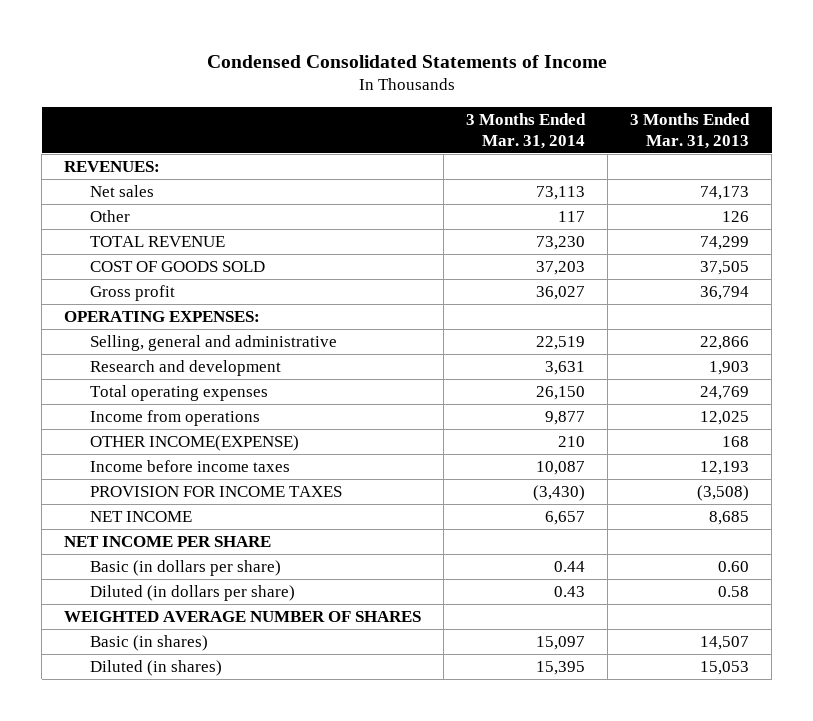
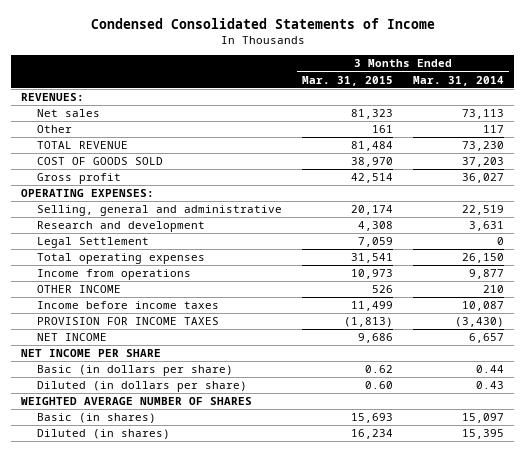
[630,113,751,149] 3 Months Ended Mar. 31, 2013 -> none
none -> [301,75,393,86] Mar. 31, 2015
none -> [36,237,149,249] Legal Settlement
[90,435,300,452] OTHER INCOME(EXPENSE) -> [36,285,121,294] OTHER INCOME

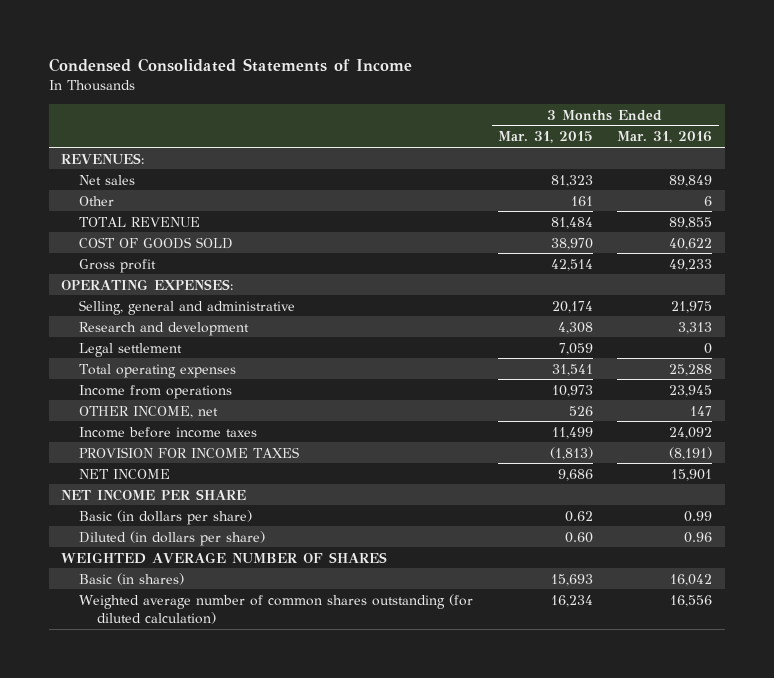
[413,75,505,86] Mar. 31, 2014 -> none
none -> [617,131,713,144] Mar. 31, 2016
[36,237,149,249] Legal Settlement -> [79,342,183,357] Legal settlement
[36,285,121,294] OTHER INCOME -> [79,405,219,418] OTHER INCOME, net
[36,429,170,440] Diluted (in shares) -> [79,593,474,624] Weighted average number of common shares outstanding (for diluted calculation)

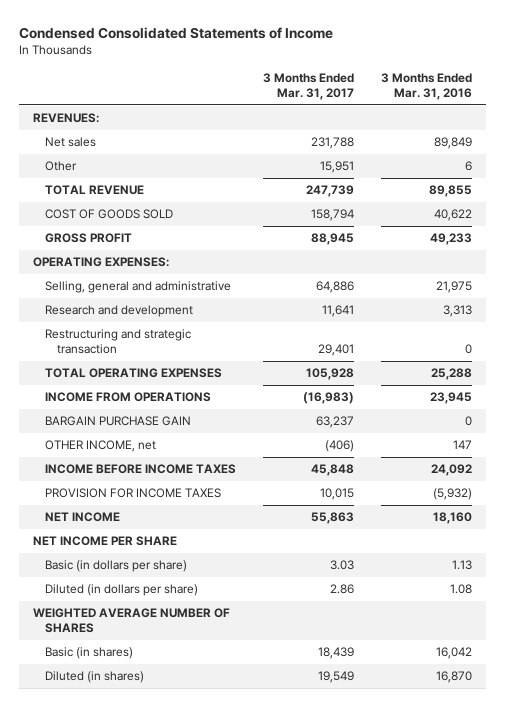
[497,131,593,144] Mar. 31, 2015 -> none
none -> [263,73,355,101] 3 Months Ended Mar. 31, 2017
[79,258,157,273] Gross profit -> [45,233,133,244] GROSS PROFIT
[79,342,183,357] Legal settlement -> none
none -> [45,329,192,355] Restructuring and strategic transaction
[79,363,237,378] Total operating expenses -> [45,368,223,379] TOTAL OPERATING EXPENSES
[79,384,233,399] Income from operations -> [45,392,212,403] INCOME FROM OPERATIONS
none -> [45,416,192,427] BARGAIN PURCHASE GAIN
[79,426,258,438] Income before income taxes -> [45,464,237,475] INCOME BEFORE INCOME TAXES
[669,446,713,460] (8,191) -> [433,488,473,501] (5,932)
[671,468,713,481] 15,901 -> [433,512,473,525] 18,160
[684,510,713,522] 0.99 -> [452,560,473,571] 1.13
[684,531,713,543] 0.96 -> [450,584,473,595] 1.08
[79,593,474,624] Weighted average number of common shares outstanding (for diluted calculation) -> none
none -> [45,671,145,684] Diluted (in shares)

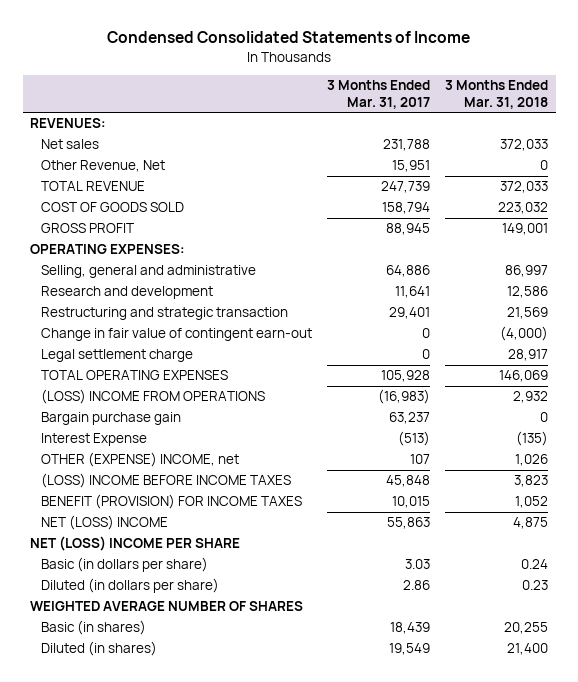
[381,73,473,101] 3 Months Ended Mar. 31, 2016 -> none
none -> [445,80,549,109] 3 Months Ended Mar. 31, 2018
[45,161,78,172] Other -> [40,160,165,173] Other Revenue, Net
none -> [40,328,312,342] Change in fair value of contingent earn-out
none -> [40,349,193,363] Legal settlement charge
[45,392,212,403] INCOME FROM OPERATIONS -> [40,389,265,405] (LOSS) INCOME FROM OPERATIONS
[45,416,192,427] BARGAIN PURCHASE GAIN -> [40,412,181,426] Bargain purchase gain
none -> [40,433,147,447] Interest Expense
[45,440,157,453] OTHER INCOME, net -> [40,452,239,468] OTHER (EXPENSE) INCOME, net
[325,440,355,453] (406) -> [409,454,430,465] 107
[45,464,237,475] INCOME BEFORE INCOME TAXES -> [40,473,291,489] (LOSS) INCOME BEFORE INCOME TAXES
[45,488,222,499] PROVISION FOR INCOME TAXES -> [40,494,302,510] BENEFIT (PROVISION) FOR INCOME TAXES
[45,512,121,523] NET INCOME -> [40,515,168,531] NET (LOSS) INCOME
[32,536,177,547] NET INCOME PER SHARE -> [30,536,241,552] NET (LOSS) INCOME PER SHARE

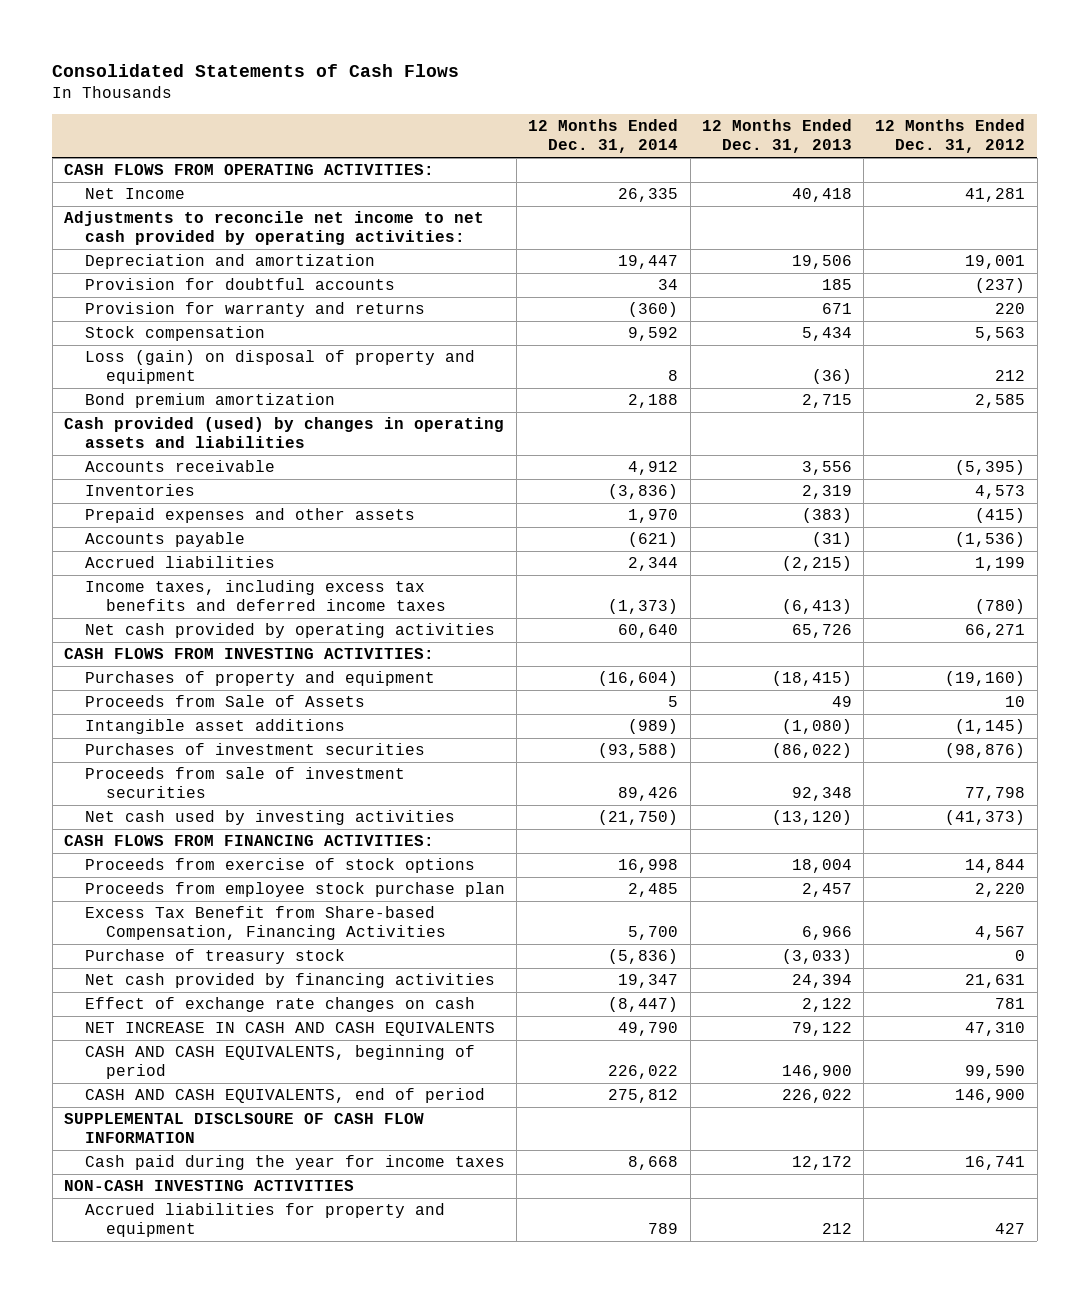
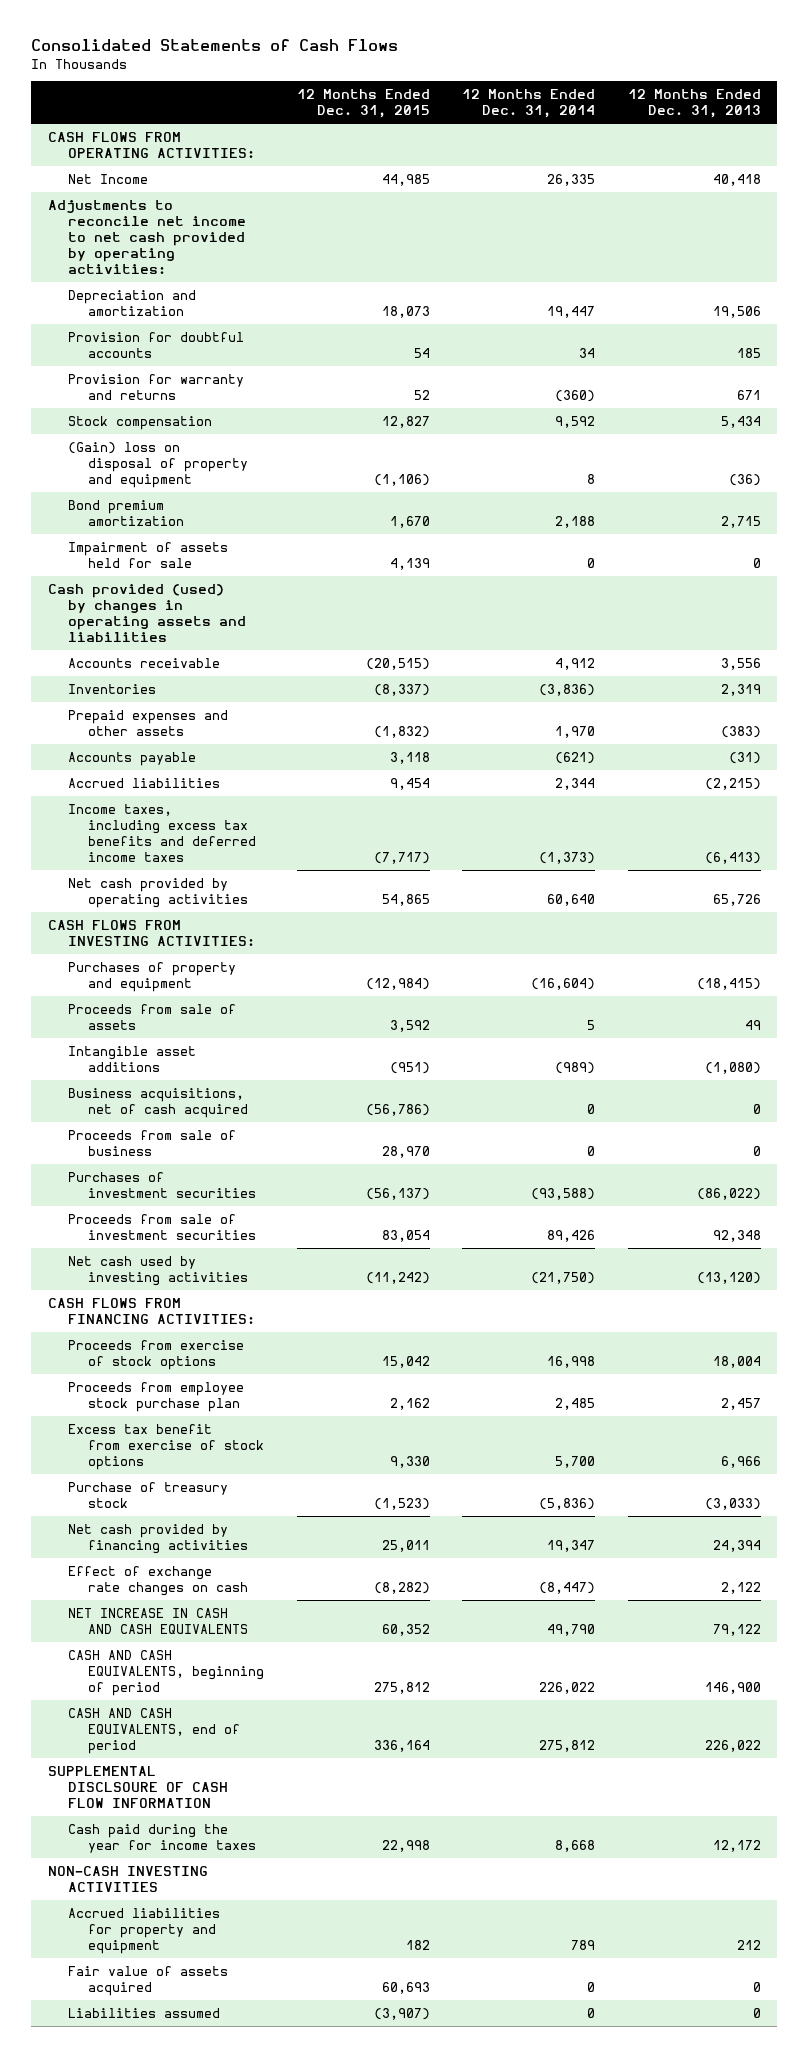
[875,119,1026,154] 12 Months Ended Dec. 31, 2012 -> none
none -> [296,89,430,119] 12 Months Ended Dec. 31, 2015
[85,350,476,385] Loss (gain) on disposal of property and equipment -> [67,441,249,489] (Gain) loss on disposal of property and equipment
none -> [67,541,228,568] Impairment of assets held for sale
[85,695,366,708] Proceeds from Sale of Assets -> [67,1003,236,1030] Proceeds from sale of assets
none -> [67,1087,249,1118] Business acquisitions, net of cash acquired
none -> [67,1129,236,1156] Proceeds from sale of business
[85,906,446,941] Excess Tax Benefit from Share-based Compensation, Financing Activities -> [67,1423,265,1471] Excess tax benefit from exercise of stock options
none -> [67,1965,228,1996] Fair value of assets acquired
none -> [67,2007,220,2018] Liabilities assumed

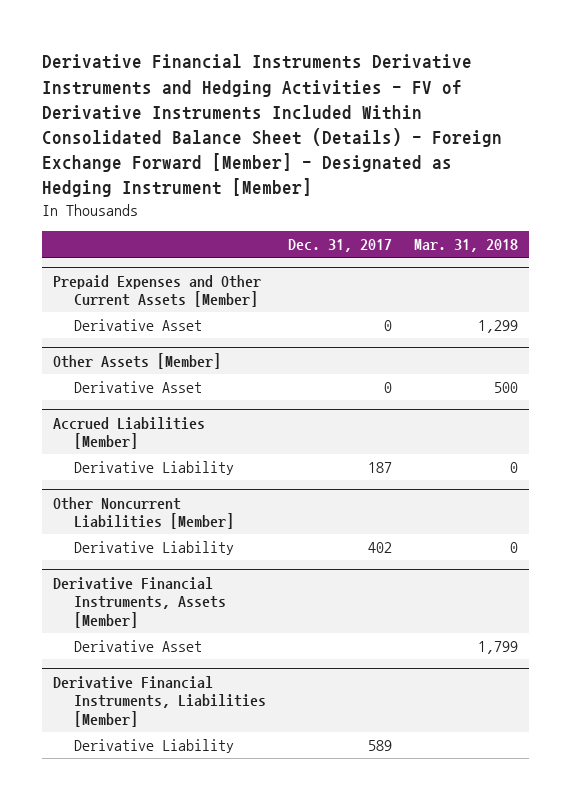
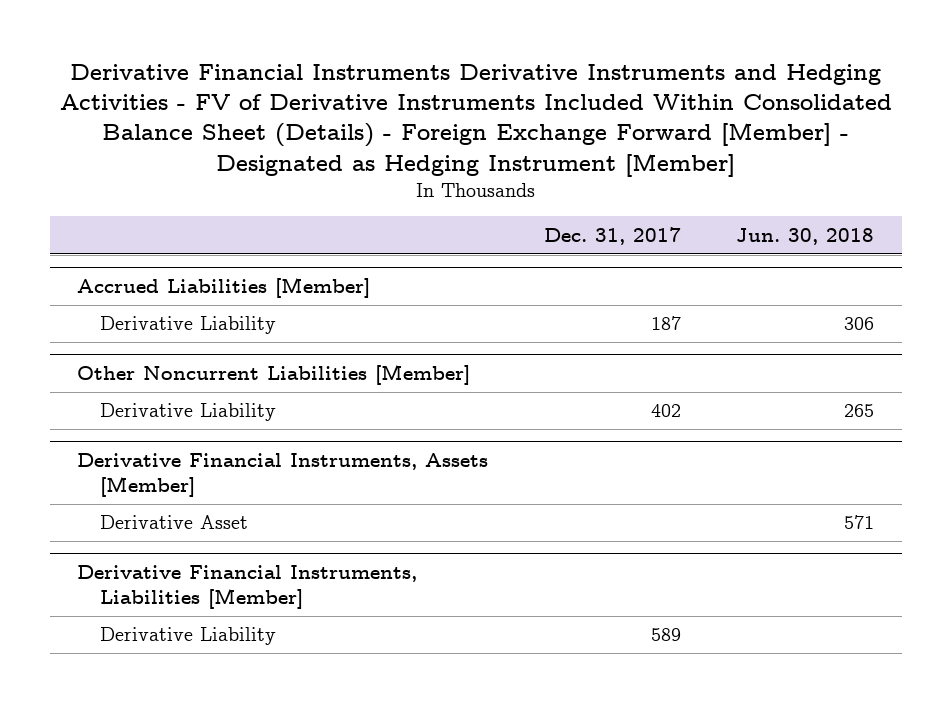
[414,239,519,253] Mar. 31, 2018 -> none
none -> [736,227,875,245] Jun. 30, 2018
[53,274,262,308] Prepaid Expenses and Other Current Assets [Member] -> none
[74,319,203,332] Derivative Asset -> none
[53,352,222,369] Other Assets [Member] -> none
[74,381,203,394] Derivative Asset -> none

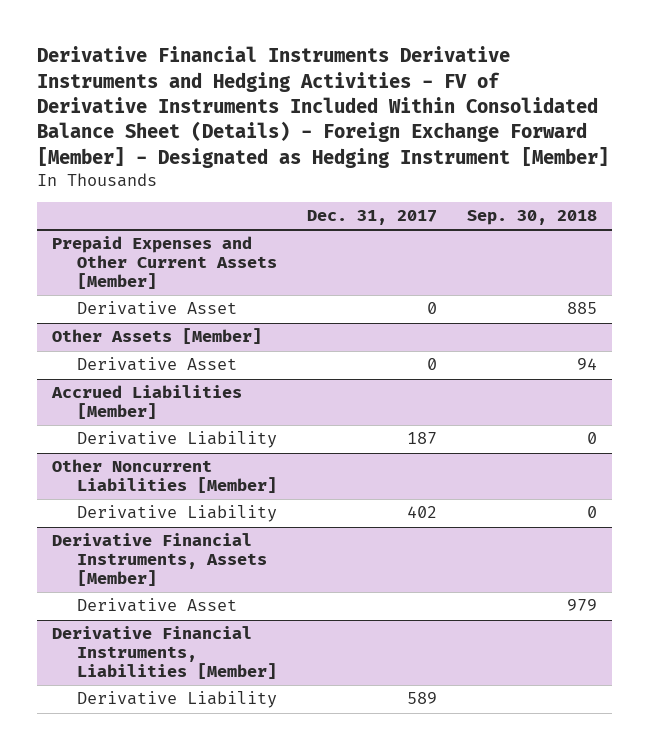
[736,227,875,245] Jun. 30, 2018 -> none
none -> [467,210,598,226] Sep. 30, 2018
none -> [52,236,277,289] Prepaid Expenses and Other Current Assets [Member]
none -> [76,301,237,316] Derivative Asset
none -> [52,328,263,345] Other Assets [Member]
none -> [76,357,237,372] Derivative Asset

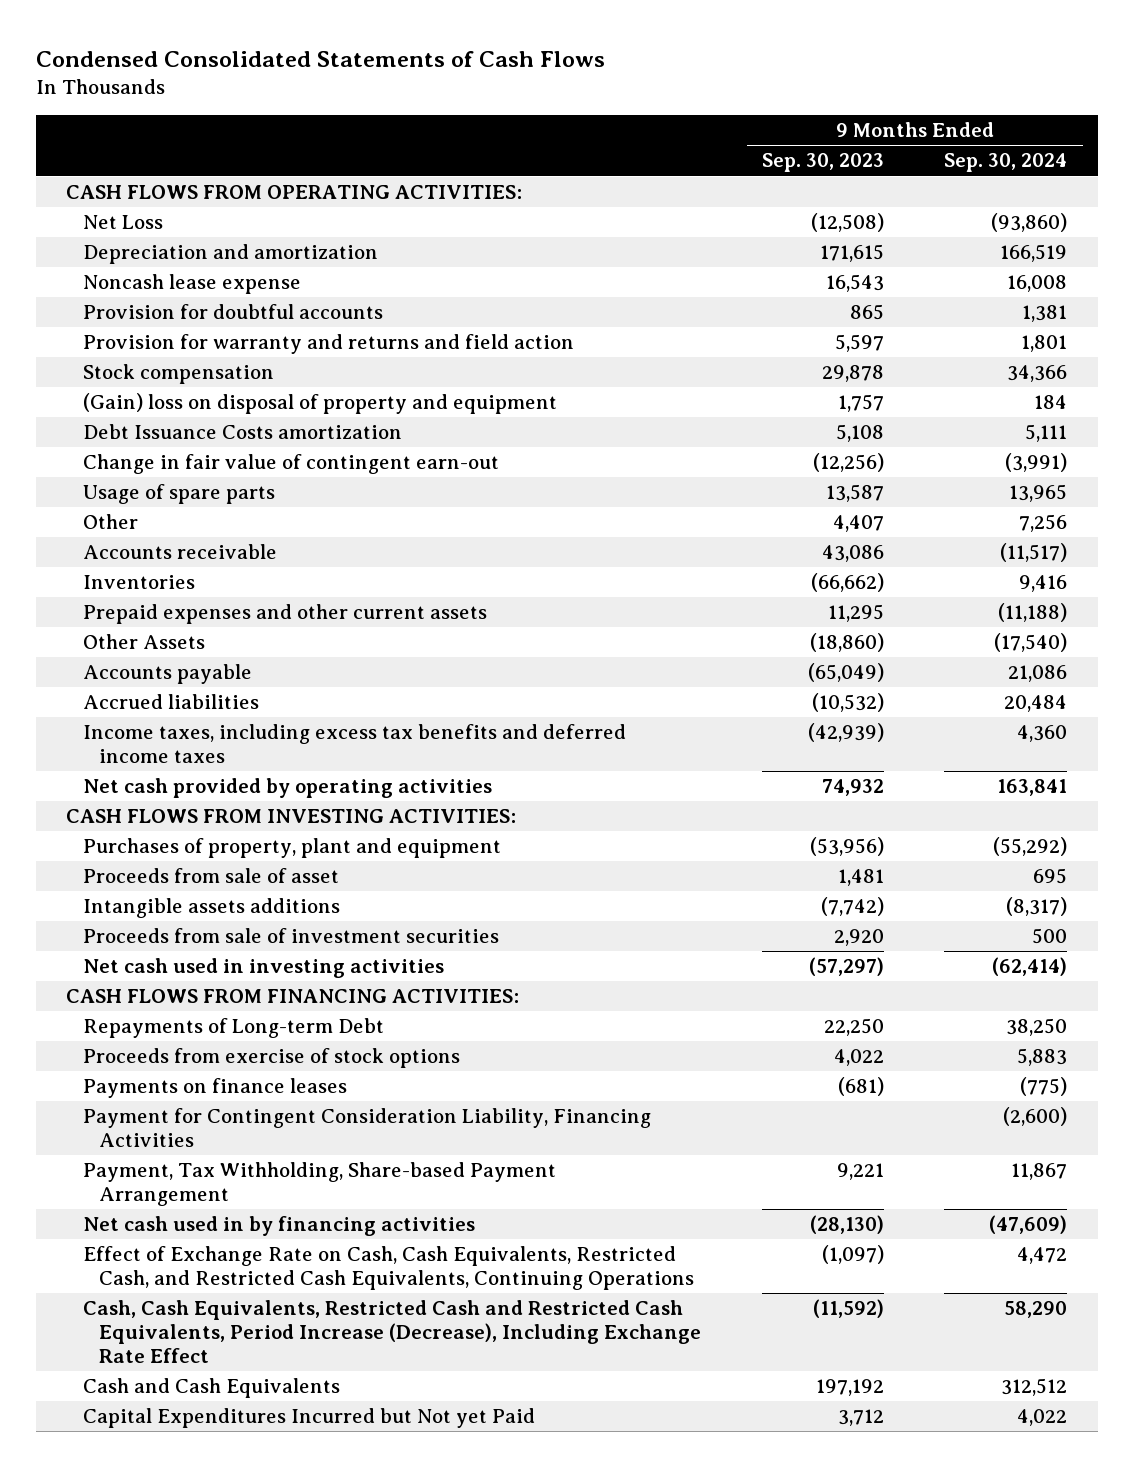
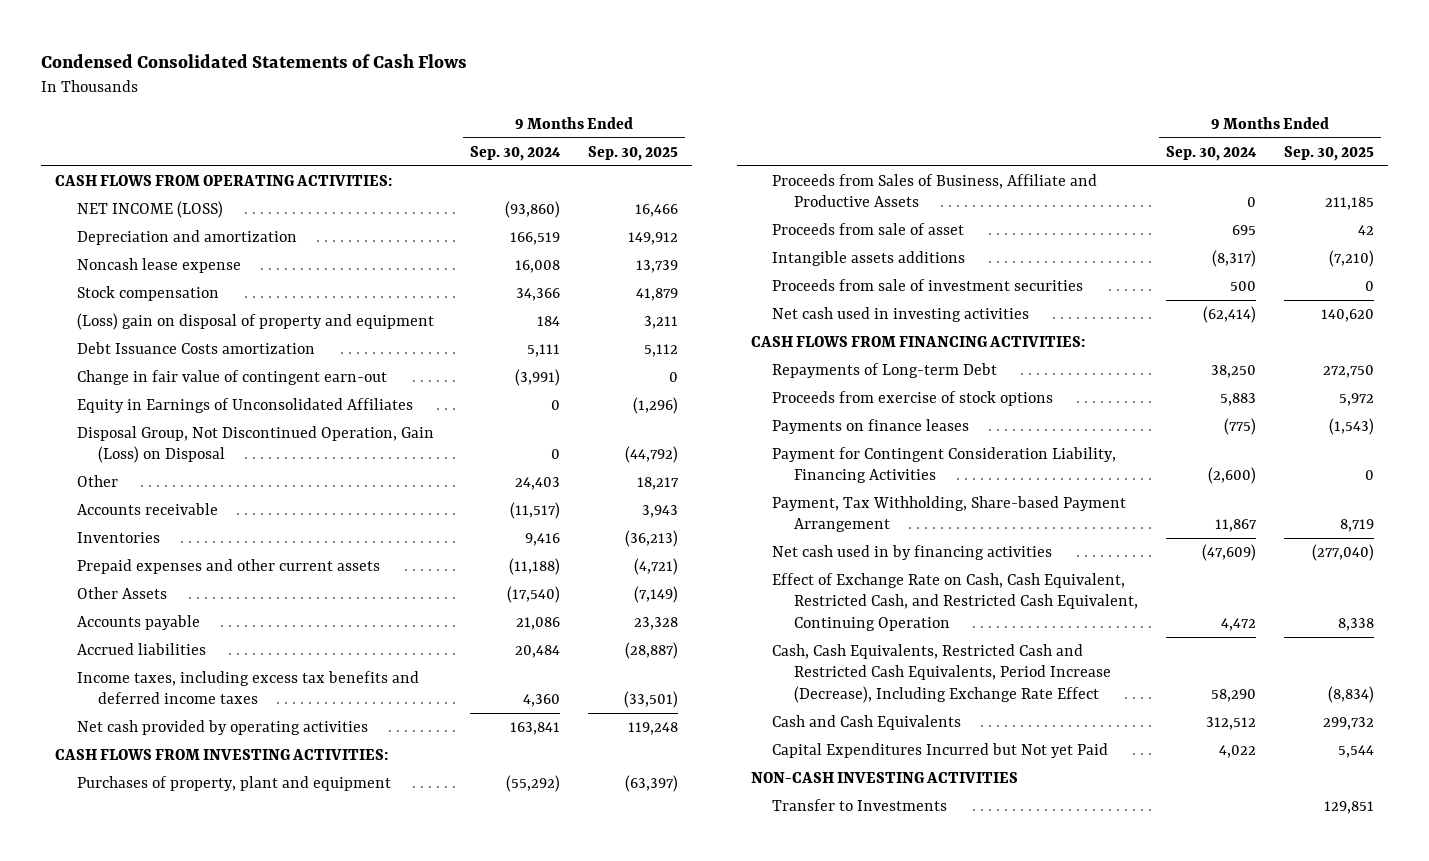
[761,153,884,173] Sep. 30, 2023 -> none
none -> [588,145,679,161] Sep. 30, 2025
[82,215,163,230] Net Loss -> [76,200,223,218] NET INCOME (LOSS)
[82,304,383,320] Provision for doubtful accounts -> none
[82,334,574,355] Provision for warranty and returns and field action -> none
[82,393,557,415] (Gain) loss on disposal of property and equipment -> [76,312,434,330] (Loss) gain on disposal of property and equipment
[82,484,275,505] Usage of spare parts -> none
none -> [76,397,413,413] Equity in Earnings of Unconsolidated Affiliates
none -> [76,425,434,464] Disposal Group, Not Discontinued Operation, Gain (Loss) on Disposal
[1019,514,1068,533] 7,256 -> [515,476,561,490] 24,403
none -> [772,173,1098,208] Proceeds from Sales of Business, Affiliate and Productive Assets
[82,1246,695,1290] Effect of Exchange Rate on Cash, Cash Equivalents, Restricted Cash, and Restricted Cash Equivalents, Continuing Operations -> [772,572,1138,631] Effect of Exchange Rate on Cash, Cash Equivalent, Restricted Cash, and Restricted Cash Equivalent, Continuing Operation
none -> [750,771,1018,783] NON-CASH INVESTING ACTIVITIES
none -> [772,798,948,811] Transfer to Investments

